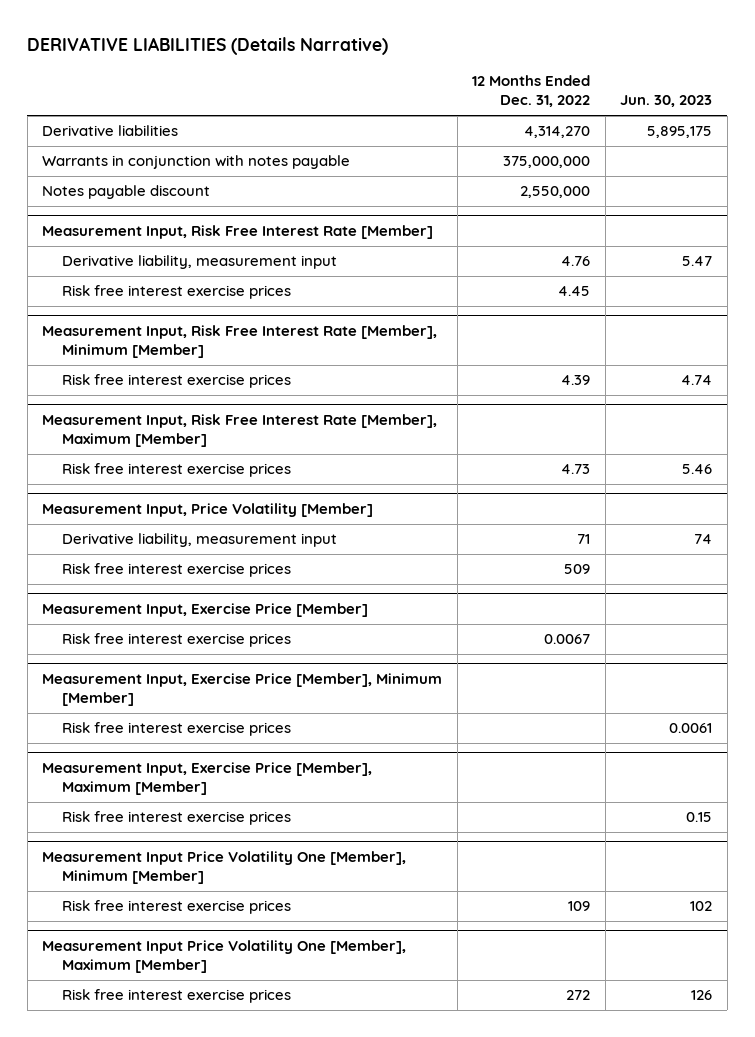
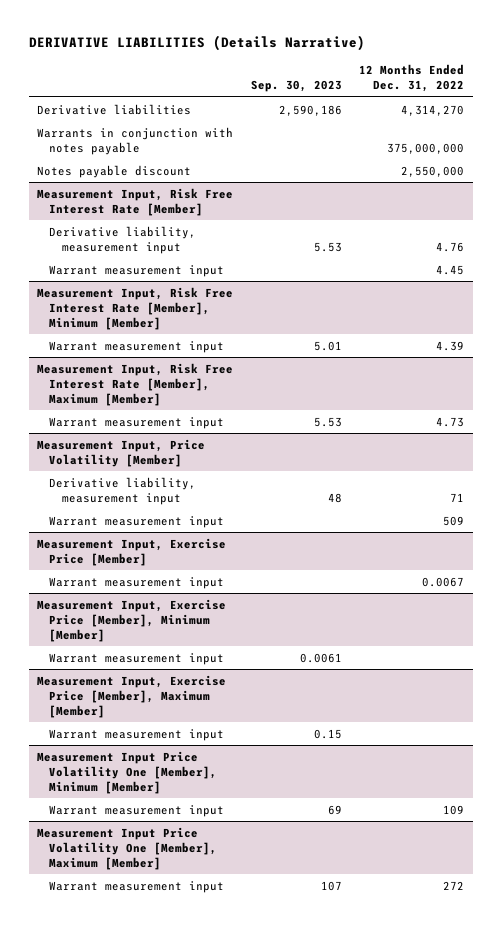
[620,95,713,108] Jun. 30, 2023 -> none
none -> [250,80,342,93] Sep. 30, 2023
[62,285,292,300] Risk free interest exercise prices -> [49,264,225,277] Warrant measurement input
[62,374,292,389] Risk free interest exercise prices -> [49,340,225,353] Warrant measurement input
[62,463,292,478] Risk free interest exercise prices -> [49,416,225,429] Warrant measurement input
[62,563,292,578] Risk free interest exercise prices -> [49,515,225,528] Warrant measurement input
[62,633,292,648] Risk free interest exercise prices -> [49,576,225,589] Warrant measurement input
[62,722,292,737] Risk free interest exercise prices -> [49,652,225,665] Warrant measurement input
[62,811,292,826] Risk free interest exercise prices -> [49,728,225,741] Warrant measurement input
[62,900,292,915] Risk free interest exercise prices -> [49,804,225,817] Warrant measurement input
[62,989,292,1004] Risk free interest exercise prices -> [49,880,225,893] Warrant measurement input

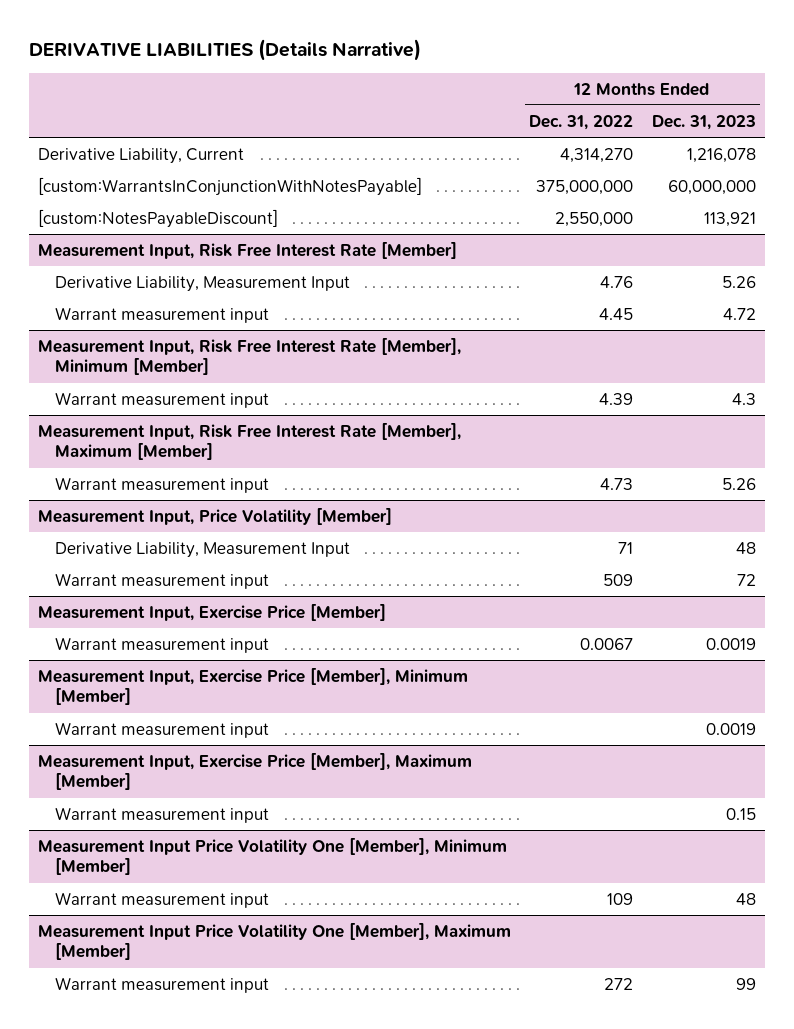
[250,80,342,93] Sep. 30, 2023 -> none
none -> [651,114,756,130] Dec. 31, 2023
[37,103,192,115] Derivative liabilities -> [38,147,245,164] Derivative Liability, Current
[37,126,234,155] Warrants in conjunction with notes payable -> [38,176,423,196] [custom:WarrantsInConjunctionWithNotesPayable]
[37,164,192,178] Notes payable discount -> [38,208,279,228] [custom:NotesPayableDiscount]
[49,225,197,254] Derivative liability, measurement input -> [54,275,350,292] Derivative Liability, Measurement Input
[49,476,197,505] Derivative liability, measurement input -> [54,541,350,558] Derivative Liability, Measurement Input

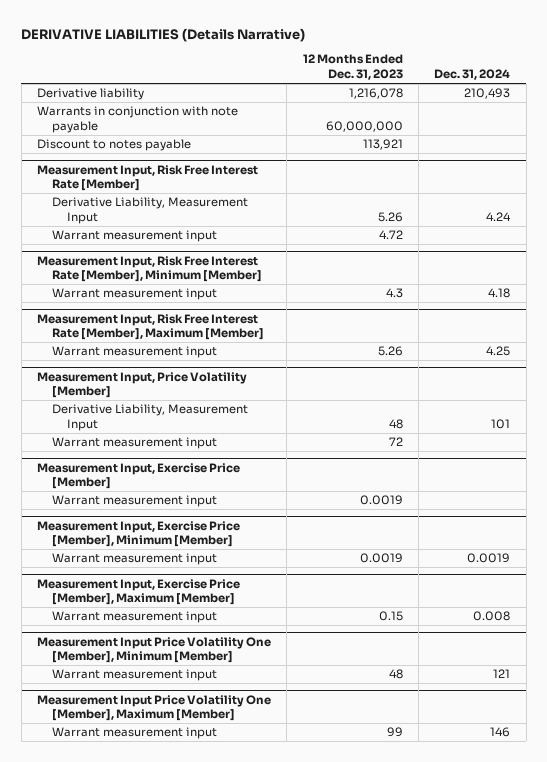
[529,114,634,130] Dec. 31, 2022 -> none
none -> [434,68,511,80] Dec. 31, 2024
[38,147,245,164] Derivative Liability, Current -> [36,88,144,101] Derivative liability
[38,176,423,196] [custom:WarrantsInConjunctionWithNotesPayable] -> [36,106,238,133] Warrants in conjunction with note payable
[38,208,279,228] [custom:NotesPayableDiscount] -> [36,139,191,152] Discount to notes payable

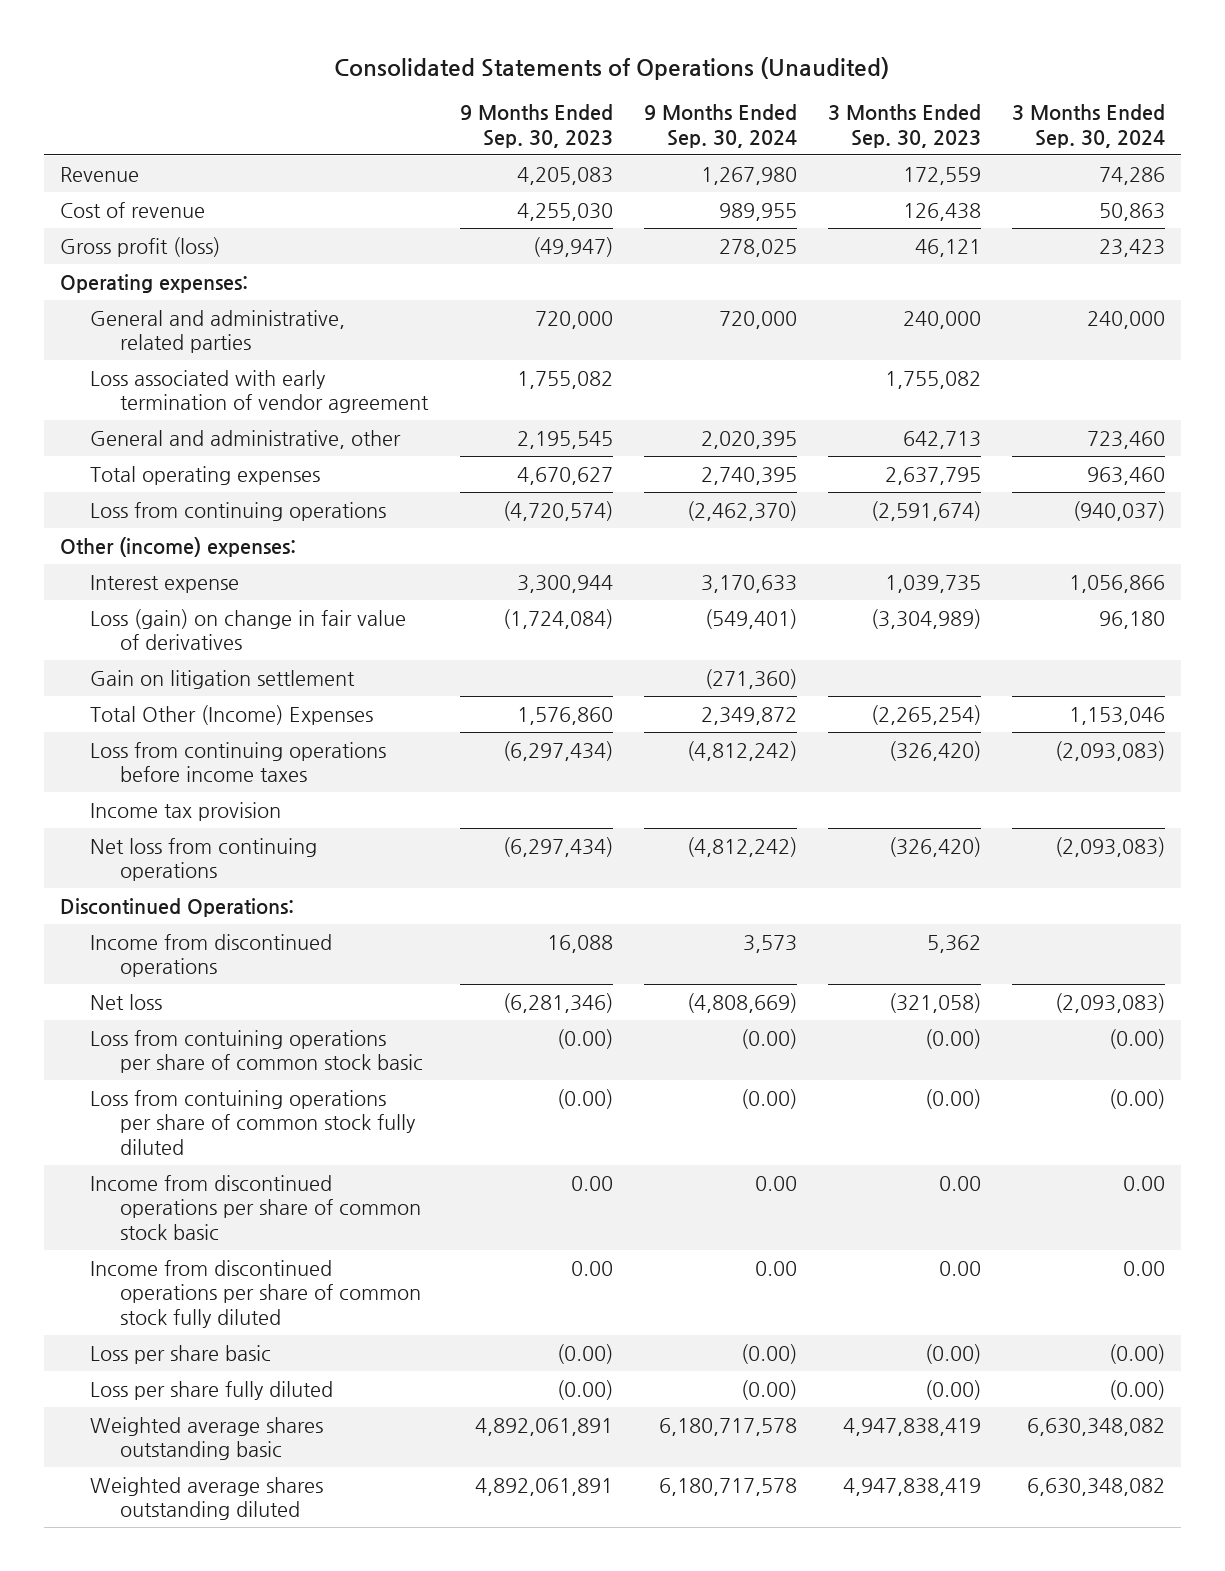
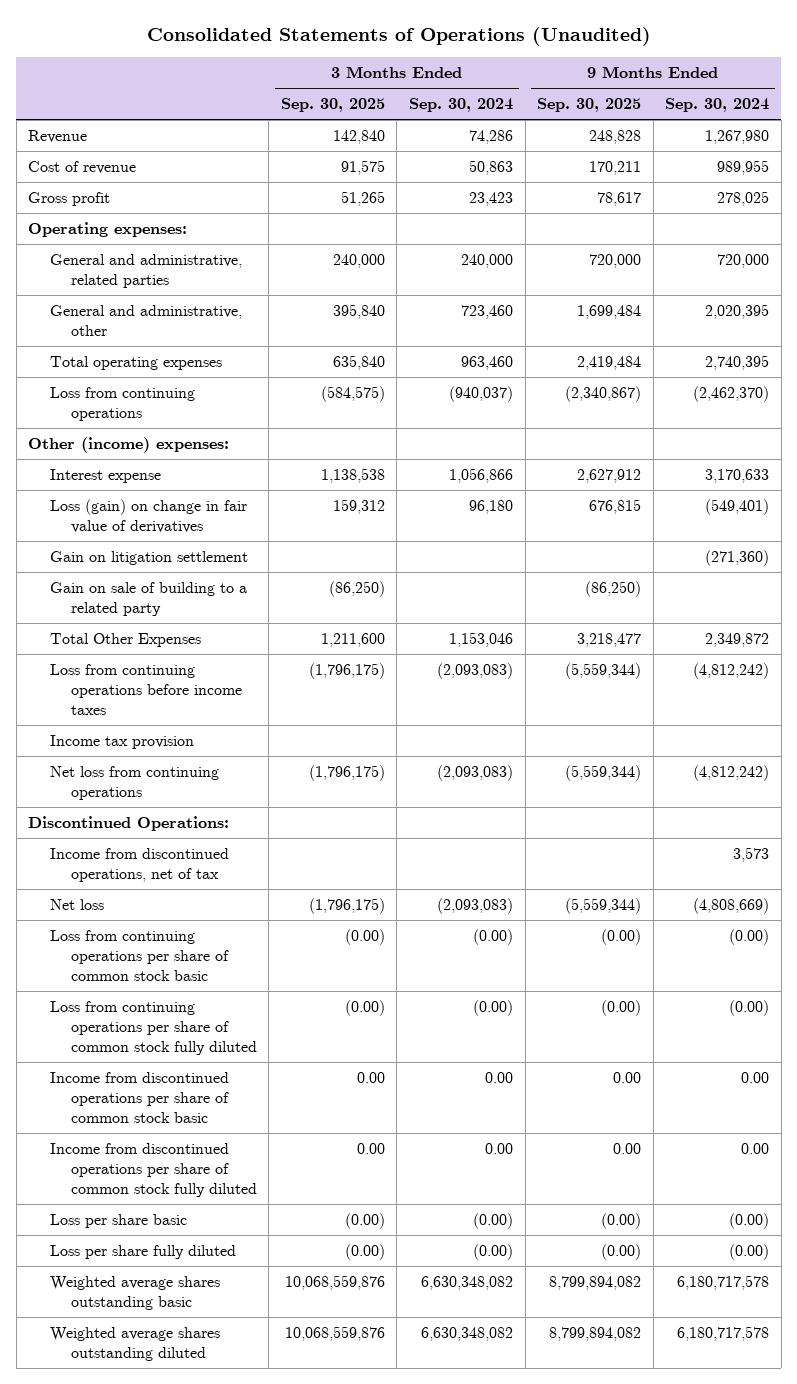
[459,104,613,148] 9 Months Ended Sep. 30, 2023 -> none
[827,104,981,148] 3 Months Ended Sep. 30, 2023 -> none
none -> [280,98,385,113] Sep. 30, 2025
none -> [537,98,642,113] Sep. 30, 2025
[59,236,220,257] Gross profit (loss) -> [28,192,111,207] Gross profit
[90,369,430,414] Loss associated with early termination of vendor agreement -> none
none -> [49,582,247,616] Gain on sale of building to a related party
[90,704,374,725] Total Other (Income) Expenses -> [49,633,201,648] Total Other Expenses
[90,933,333,978] Income from discontinued operations -> [49,848,229,882] Income from discontinued operations, net of tax
[90,1029,424,1074] Loss from contuining operations per share of common stock basic -> [49,930,229,981] Loss from continuing operations per share of common stock basic
[90,1089,417,1155] Loss from contuining operations per share of common stock fully diluted -> [49,1001,257,1055] Loss from continuing operations per share of common stock fully diluted

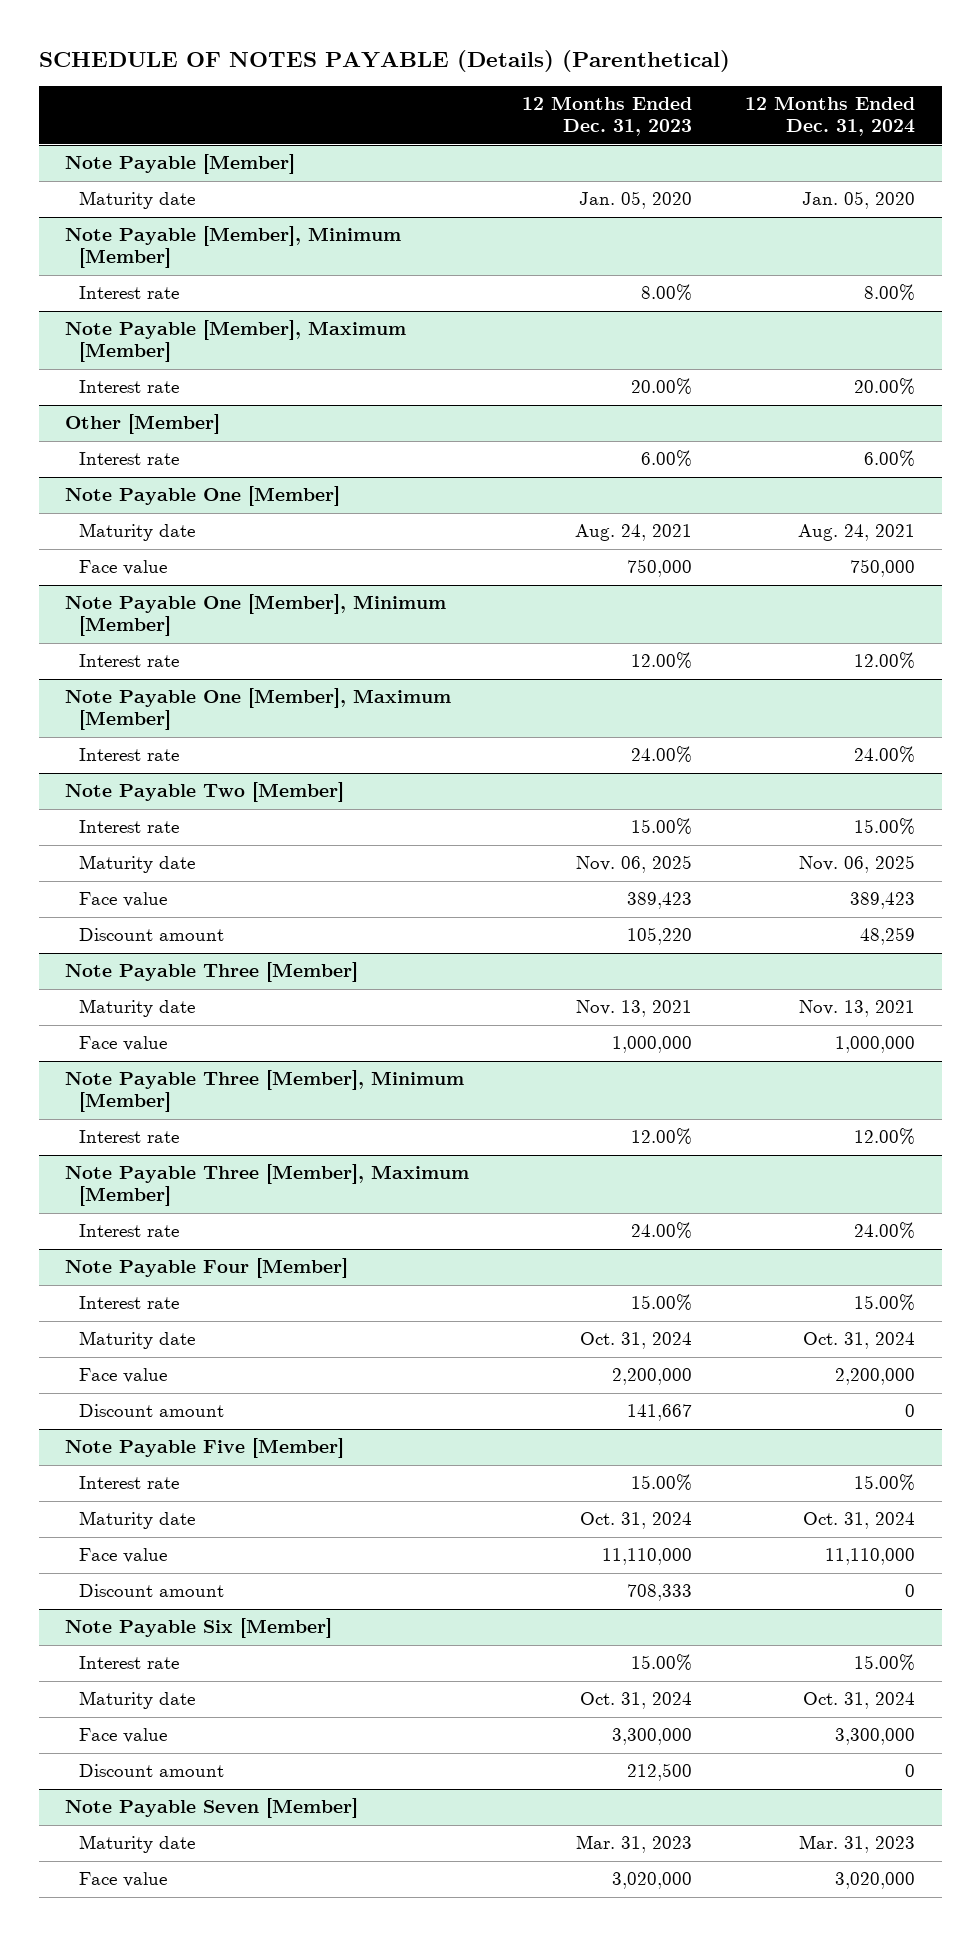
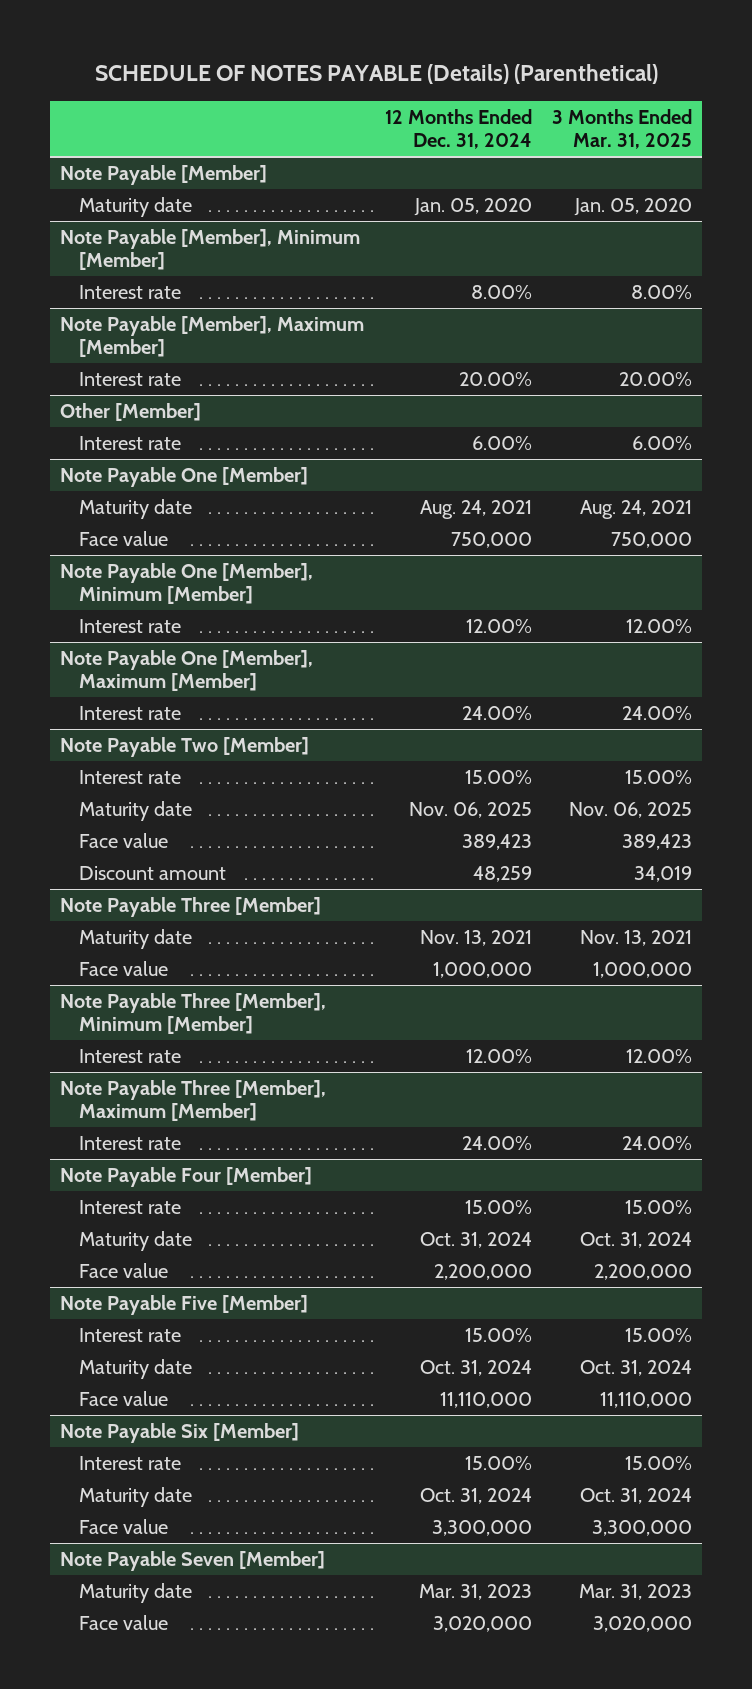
[522,96,693,137] 12 Months Ended Dec. 31, 2023 -> none
none -> [551,108,692,150] 3 Months Ended Mar. 31, 2025
[78,1404,224,1418] Discount amount -> none
[78,1584,224,1598] Discount amount -> none
[78,1764,224,1778] Discount amount -> none

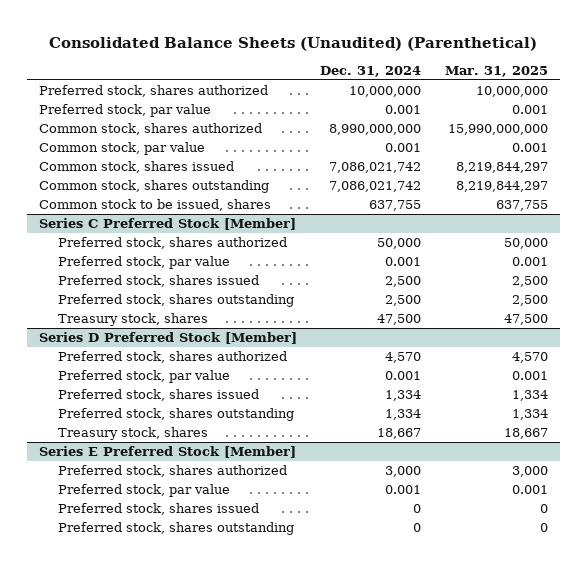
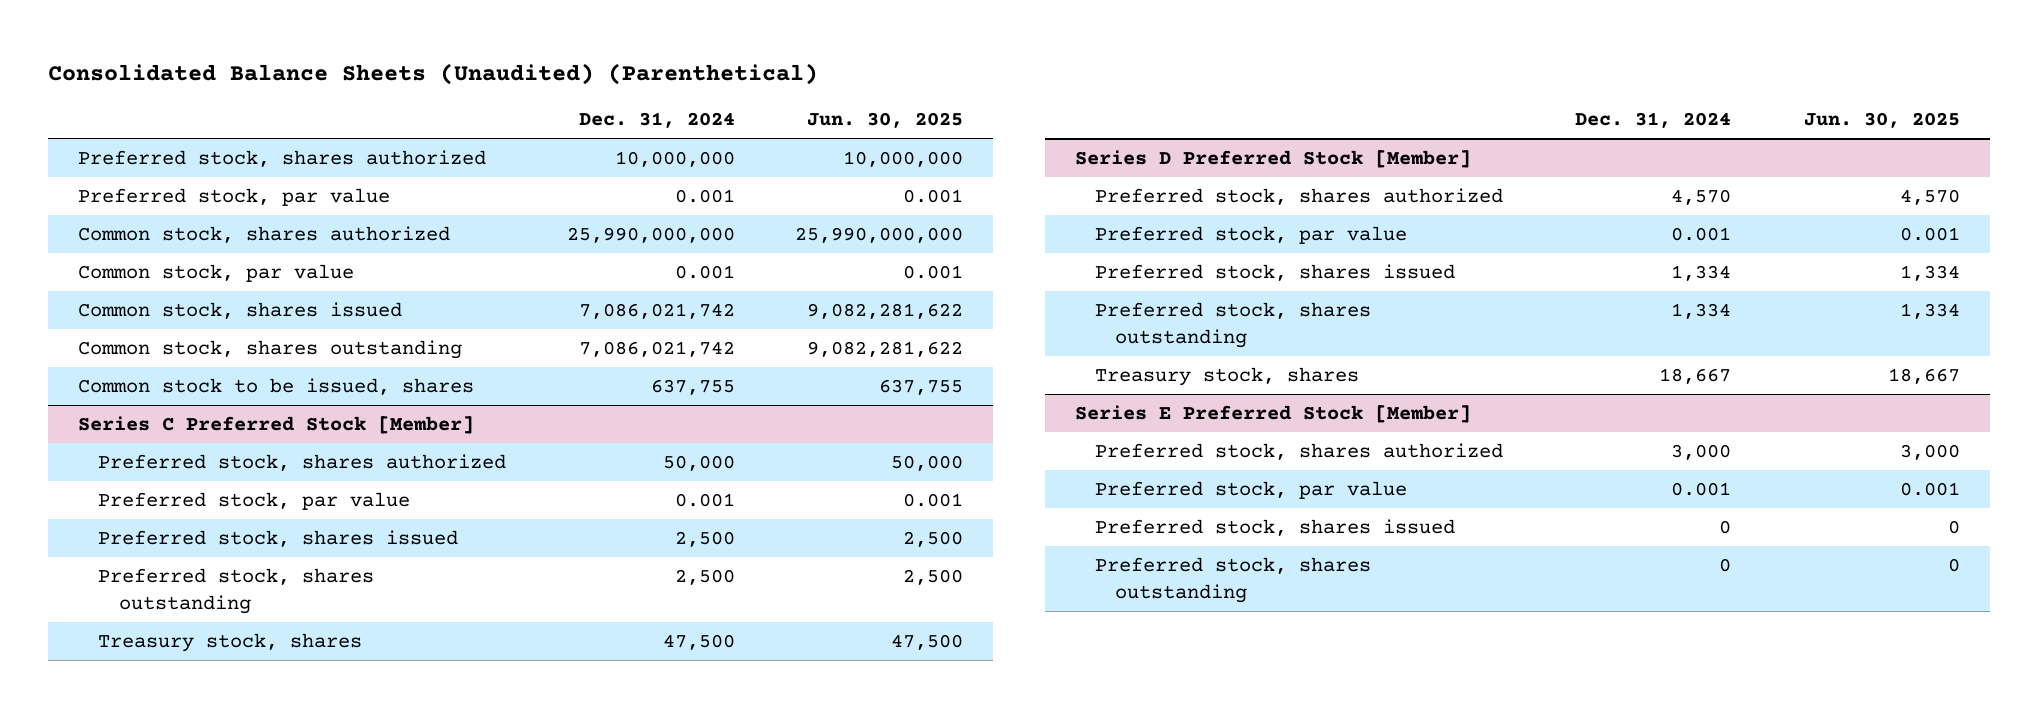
[444,66,548,78] Mar. 31, 2025 -> none
none -> [807,112,964,129] Jun. 30, 2025
[329,124,422,136] 8,990,000,000 -> [566,226,735,243] 25,990,000,000

